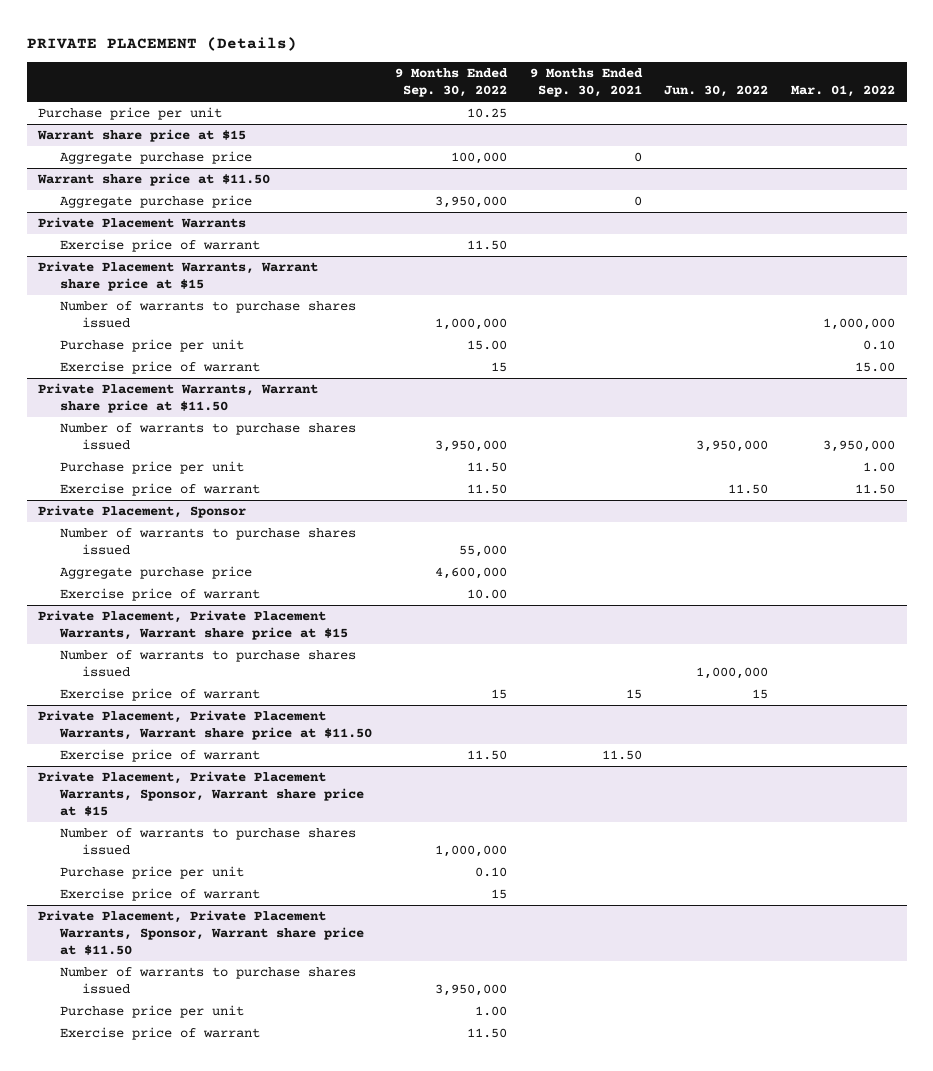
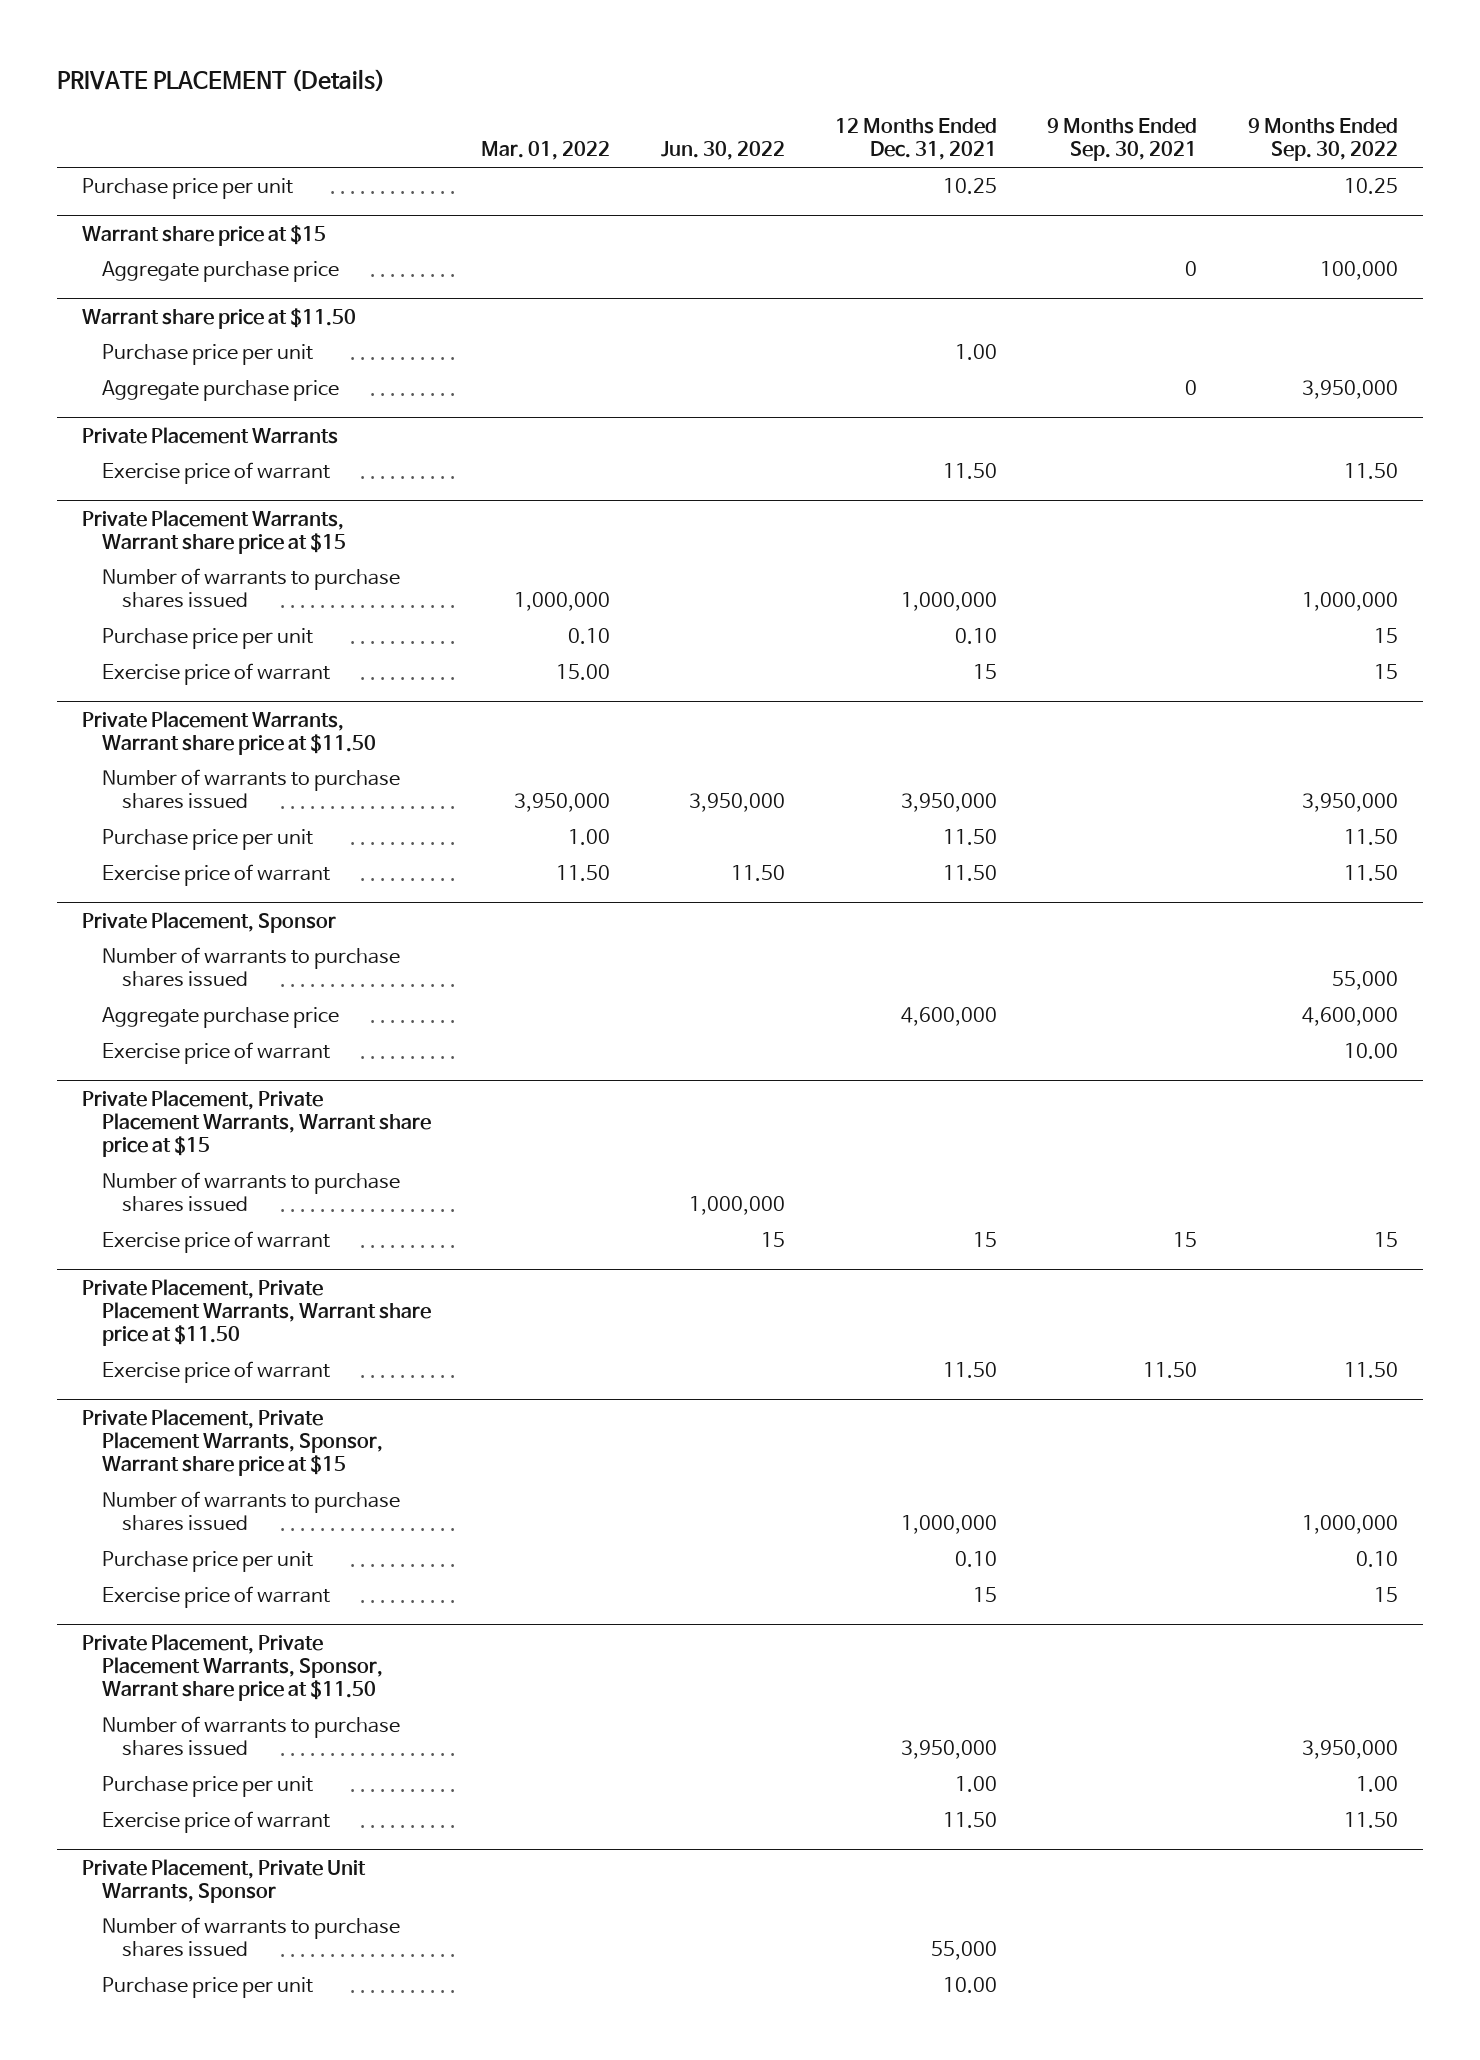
none -> [834,118,997,161] 12 Months Ended Dec. 31, 2021
none -> [101,344,313,366] Purchase price per unit
[466,340,507,351] 15.00 -> [1373,628,1398,644] 15
none -> [82,1858,367,1903] Private Placement, Private Unit Warrants, Sponsor
none -> [101,1917,400,1958] Number of warrants to purchase shares issued
none -> [101,1977,313,1999] Purchase price per unit

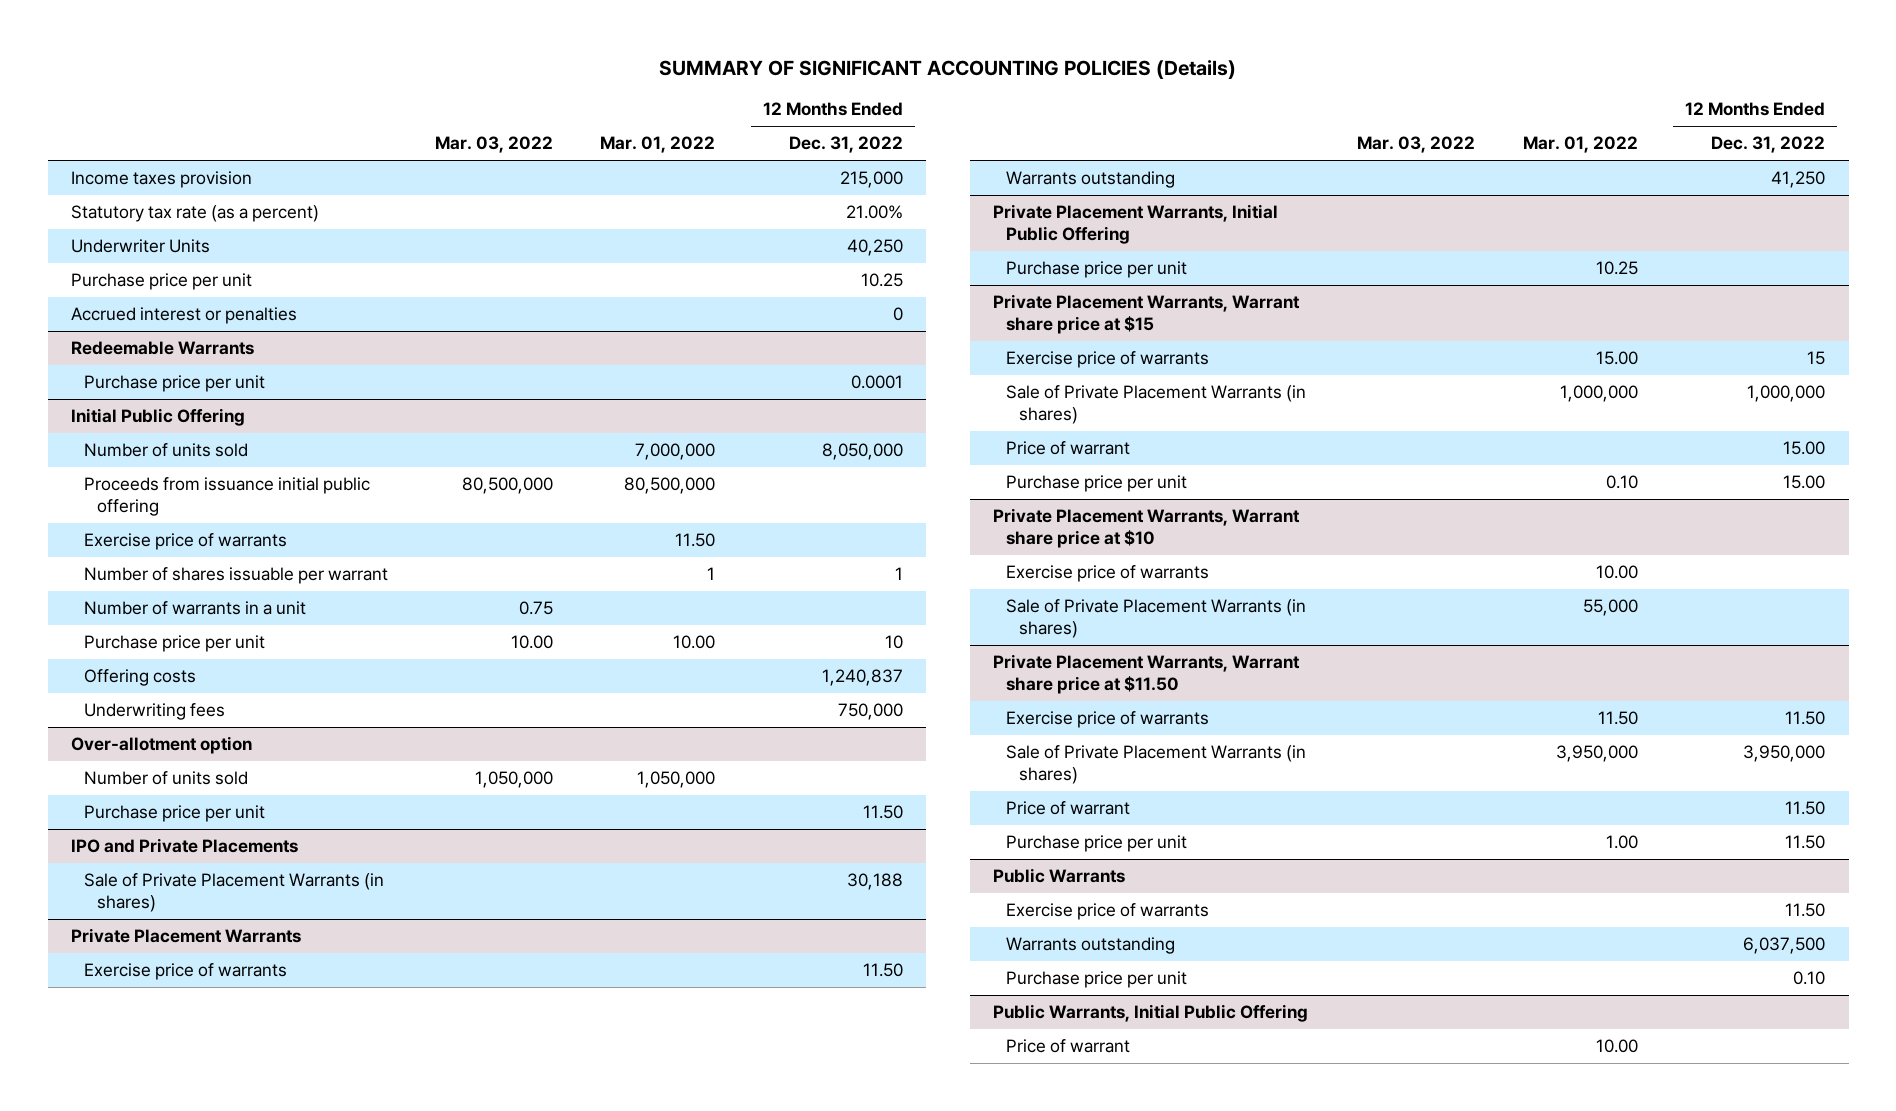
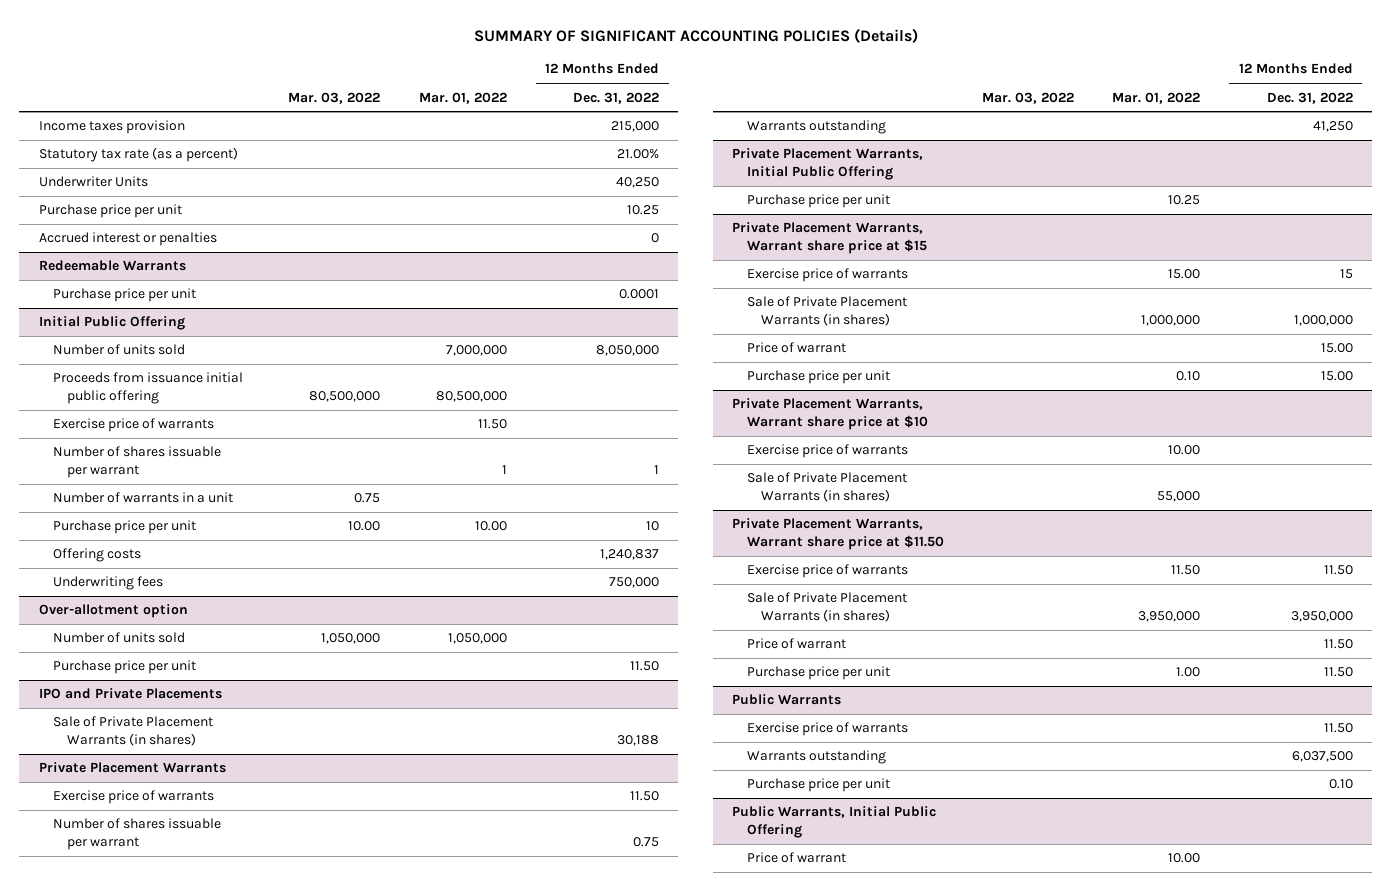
none -> [53,818,222,850] Number of shares issuable per warrant

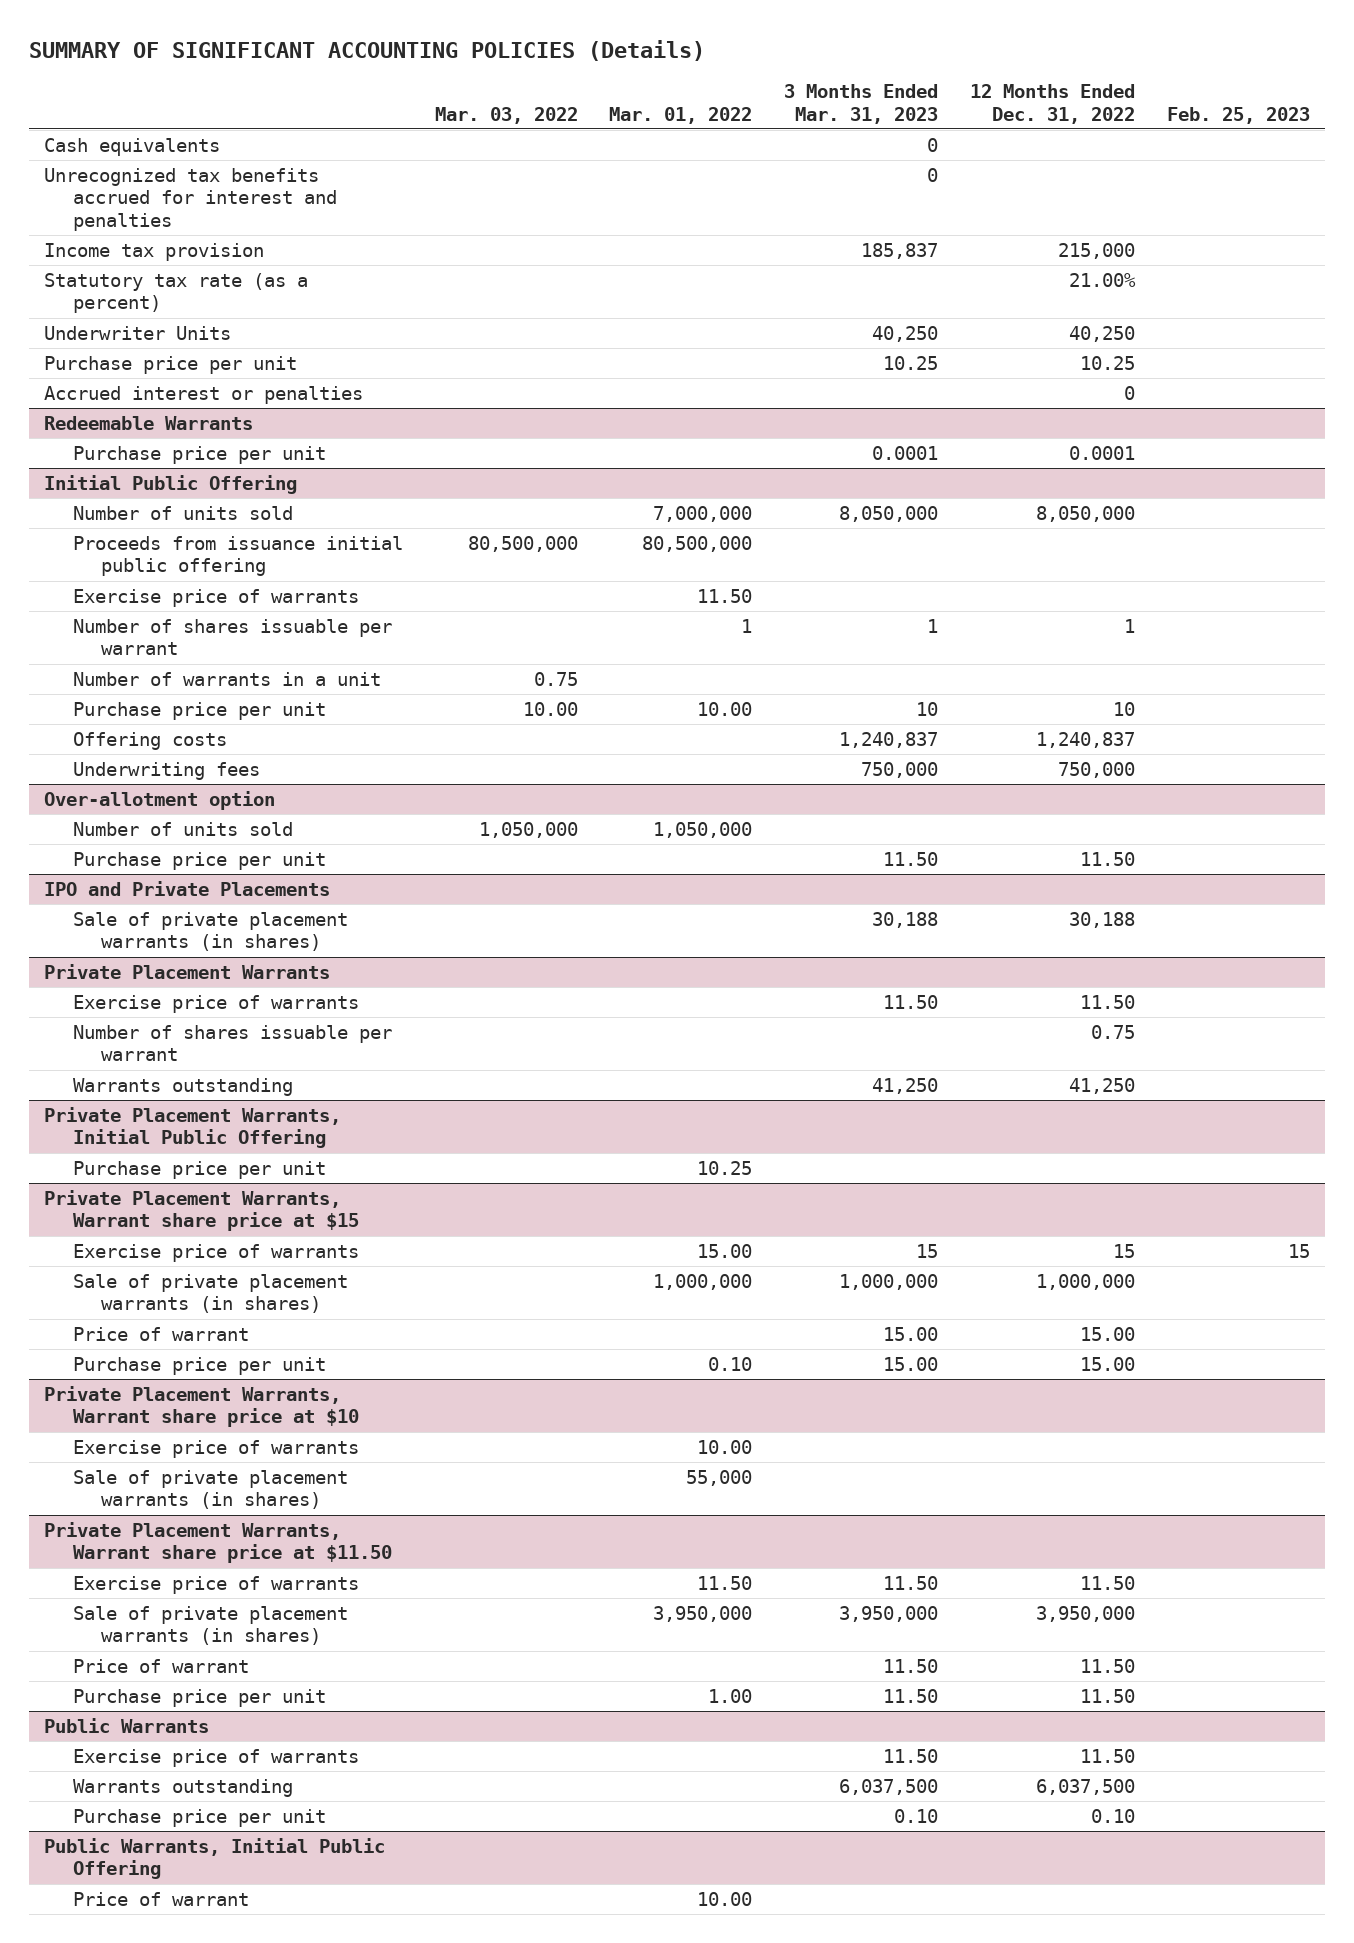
none -> [784,84,939,124] 3 Months Ended Mar. 31, 2023
none -> [1166,106,1310,124] Feb. 25, 2023
none -> [44,137,221,156] Cash equivalents
none -> [44,167,337,232] Unrecognized tax benefits accrued for interest and penalties
[38,120,185,135] Income taxes provision -> [44,242,265,261] Income tax provision
[53,716,214,746] Sale of Private Placement Warrants (in shares) -> [72,911,348,952] Sale of private placement warrants (in shares)
[746,296,907,326] Sale of Private Placement Warrants (in shares) -> [72,1273,348,1314] Sale of private placement warrants (in shares)
[746,472,907,502] Sale of Private Placement Warrants (in shares) -> [72,1469,348,1510] Sale of private placement warrants (in shares)
[746,592,907,622] Sale of Private Placement Warrants (in shares) -> [72,1605,348,1646] Sale of private placement warrants (in shares)

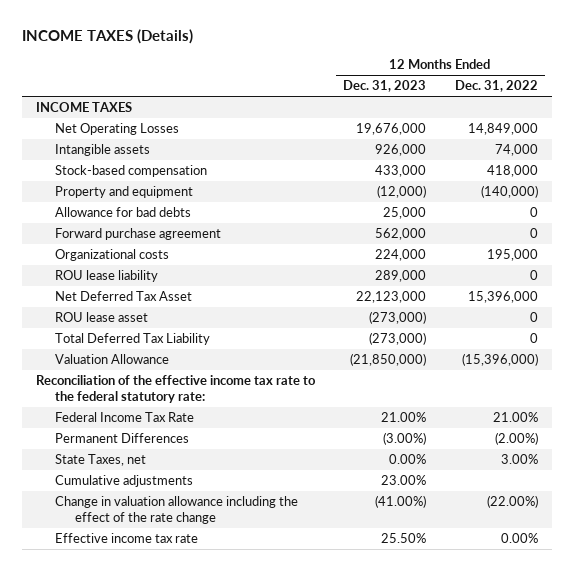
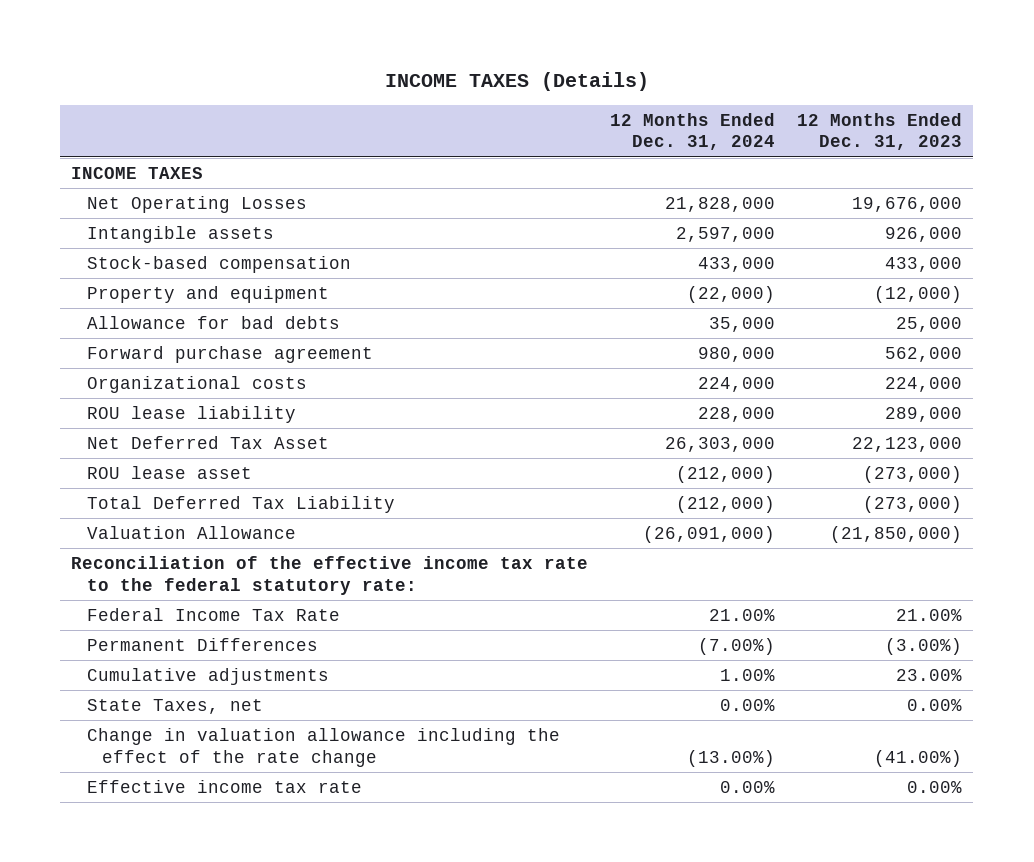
[454,80,538,93] Dec. 31, 2022 -> none
none -> [610,112,776,151] 12 Months Ended Dec. 31, 2024
[55,454,147,467] State Taxes, net -> [86,698,263,714] State Taxes, net
[381,533,427,544] 25.50% -> [907,780,963,793] 0.00%

